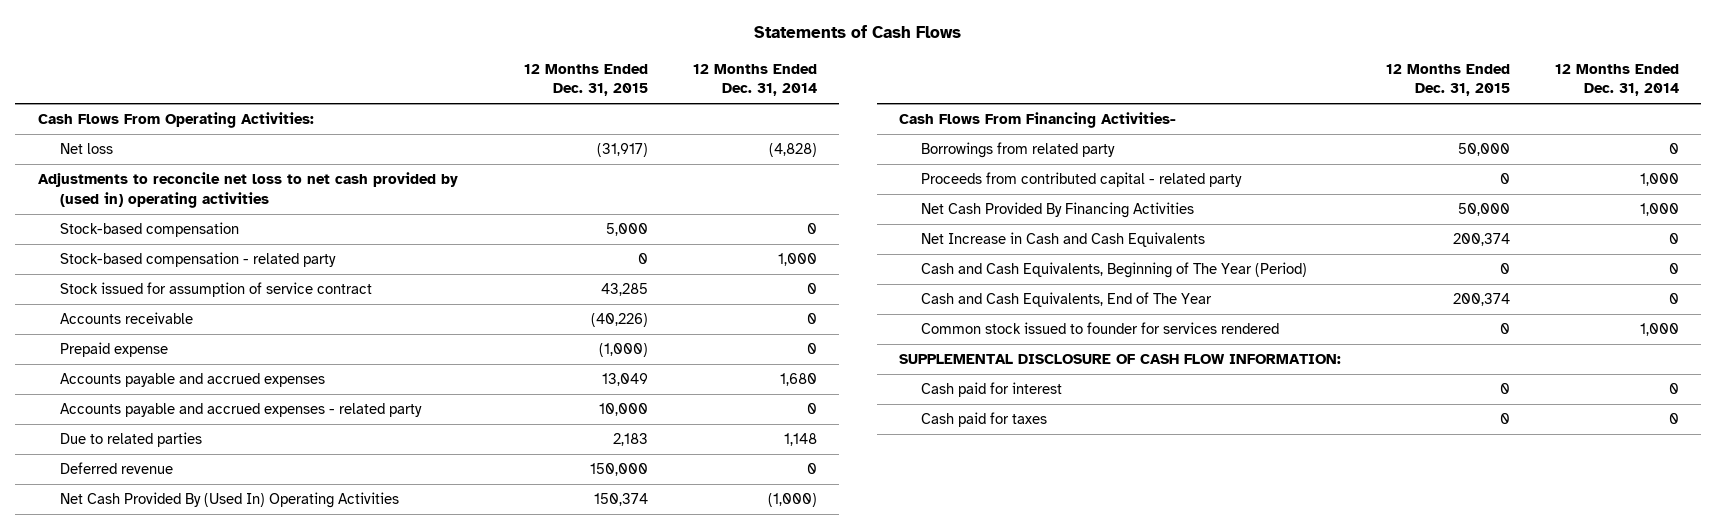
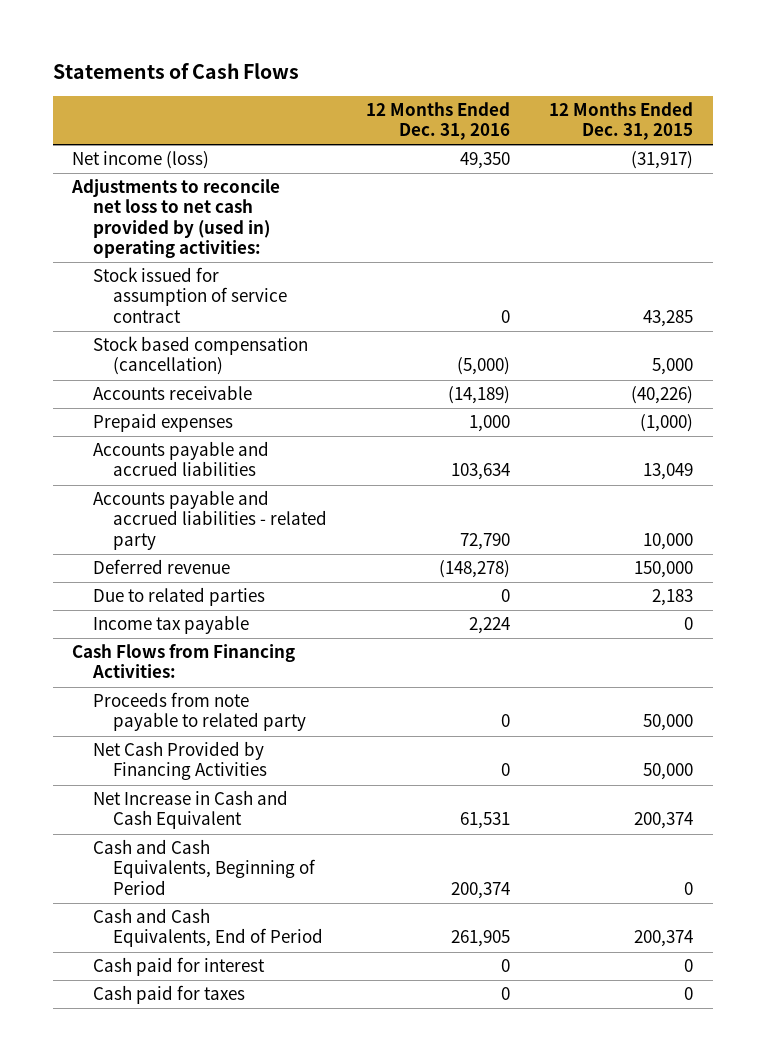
[692,63,817,96] 12 Months Ended Dec. 31, 2014 -> none
none -> [366,102,511,141] 12 Months Ended Dec. 31, 2016
[37,112,314,129] Cash Flows From Operating Activities: -> none
[59,222,239,238] Stock-based compensation -> none
[59,252,336,268] Stock-based compensation - related party -> none
[59,143,113,155] Net loss -> [72,151,210,170] Net income (loss)
[37,172,458,208] Adjustments to reconcile net loss to net cash provided by (used in) operating activities -> [71,179,281,258] Adjustments to reconcile net loss to net cash provided by (used in) operating activities:
none -> [92,336,308,376] Stock based compensation (cancellation)
[59,342,168,358] Prepaid expense -> [92,413,233,433] Prepaid expenses
[59,373,325,388] Accounts payable and accrued expenses -> [92,441,269,477] Accounts payable and accrued liabilities
[59,403,422,418] Accounts payable and accrued expenses - related party -> [92,490,328,550] Accounts payable and accrued liabilities - related party
[59,492,399,509] Net Cash Provided By (Used In) Operating Activities -> none
[921,142,1116,159] Borrowings from related party -> none
[921,172,1243,188] Proceeds from contributed capital - related party -> none
[921,322,1280,335] Common stock issued to founder for services rendered -> none
[899,354,1342,365] SUPPLEMENTAL DISCLOSURE OF CASH FLOW INFORMATION: -> none
[59,432,202,448] Due to related parties -> [92,587,265,607] Due to related parties
none -> [92,615,249,635] Income tax payable
[899,112,1177,129] Cash Flows From Financing Activities- -> [72,644,296,679] Cash Flows from Financing Activities:
none -> [92,692,307,732] Proceeds from note payable to related party
[921,202,1195,219] Net Cash Provided By Financing Activities -> [92,741,268,781] Net Cash Provided by Financing Activities
[921,232,1206,248] Net Increase in Cash and Cash Equivalents -> [92,790,288,830] Net Increase in Cash and Cash Equivalent
[921,262,1308,279] Cash and Cash Equivalents, Beginning of The Year (Period) -> [92,839,317,895] Cash and Cash Equivalents, Beginning of Period
[921,292,1213,308] Cash and Cash Equivalents, End of The Year -> [92,908,324,948] Cash and Cash Equivalents, End of Period

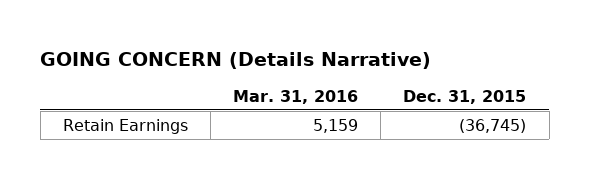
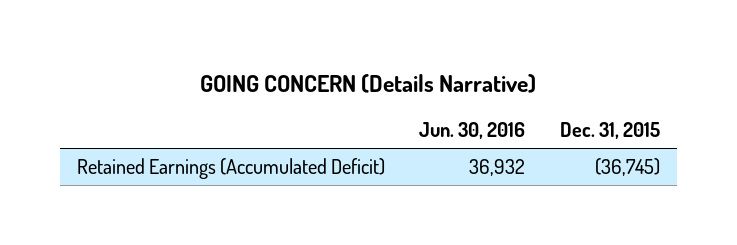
[233,89,359,104] Mar. 31, 2016 -> none
none -> [419,122,526,140] Jun. 30, 2016
[63,118,189,134] Retain Earnings -> [77,158,386,180] Retained Earnings (Accumulated Deficit)

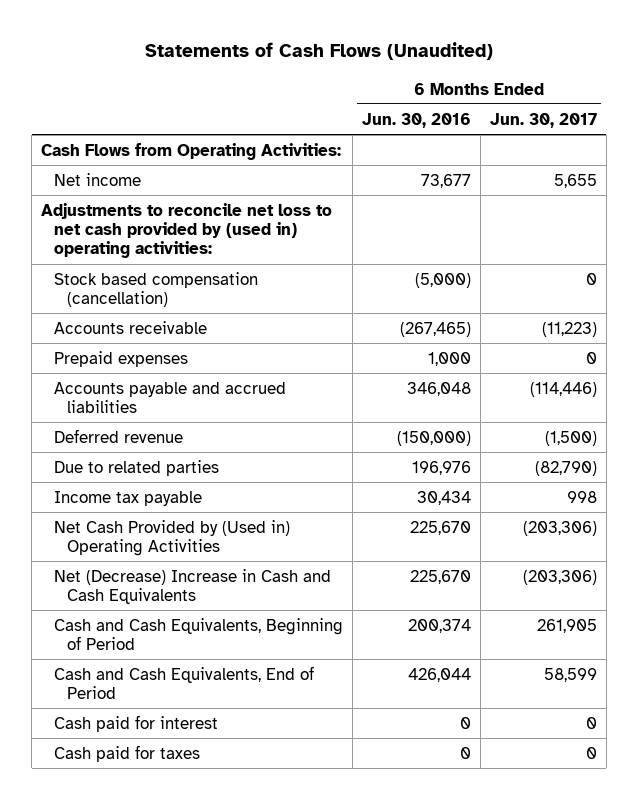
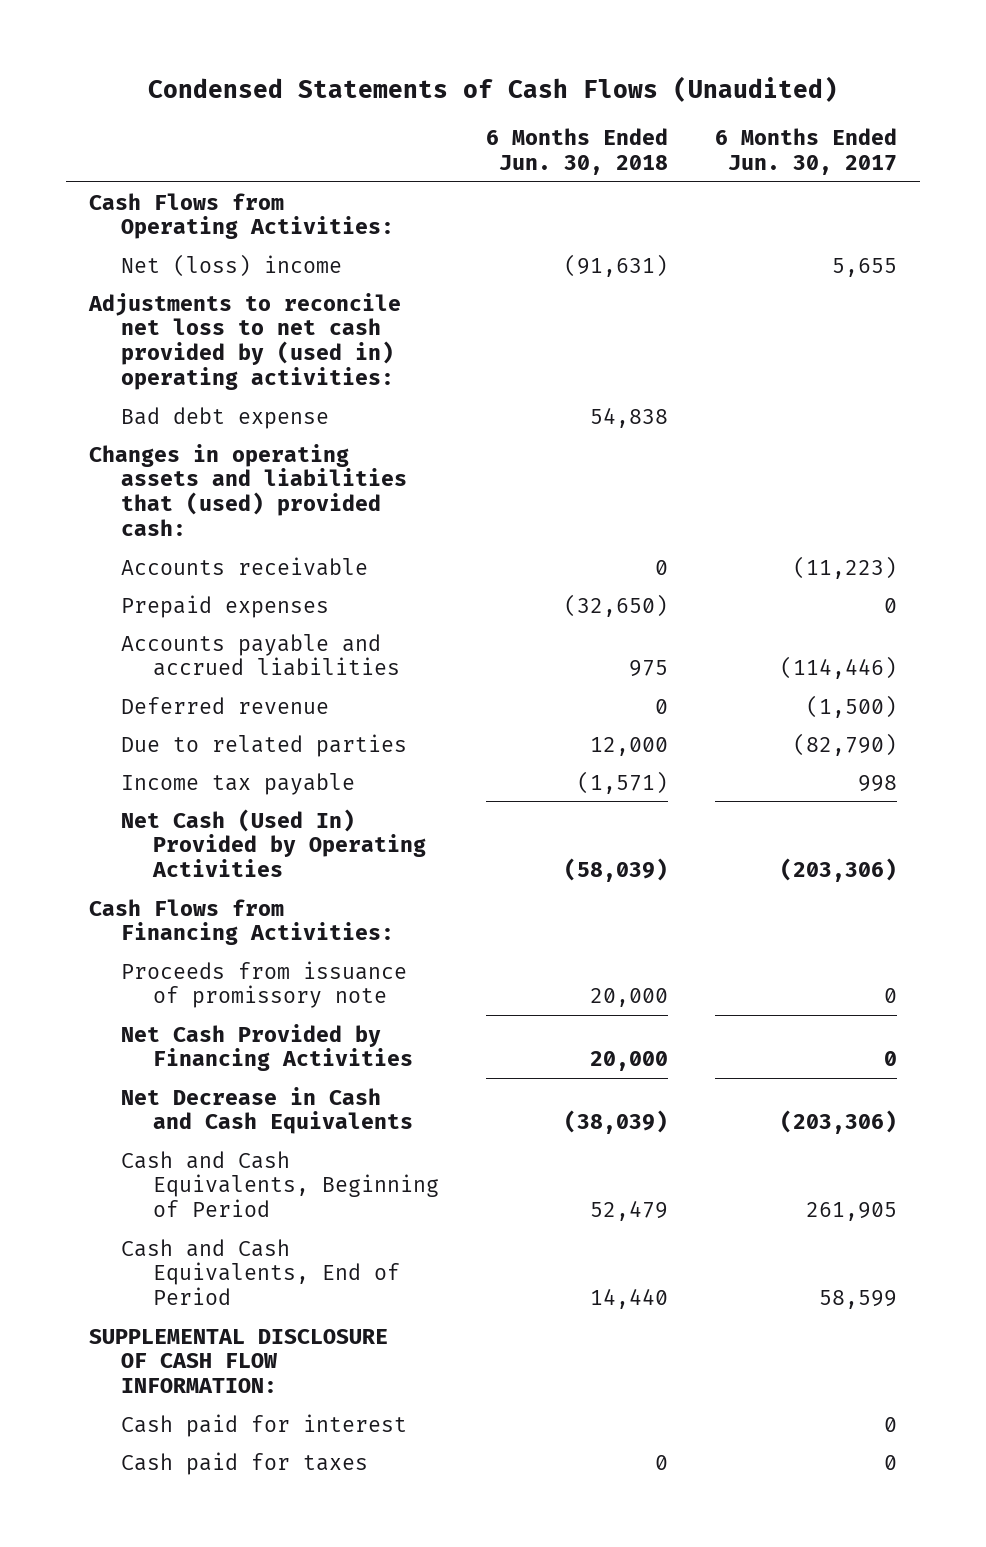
[144,42,493,61] Statements of Cash Flows (Unaudited) -> [147,75,838,102] Condensed Statements of Cash Flows (Unaudited)
[362,112,472,128] Jun. 30, 2016 -> none
none -> [485,128,668,176] 6 Months Ended Jun. 30, 2018
[54,172,142,186] Net income -> [120,253,342,277] Net (loss) income
[54,271,259,307] Stock based compensation (cancellation) -> none
none -> [120,406,329,429] Bad debt expense
none -> [89,443,407,536] Changes in operating assets and liabilities that (used) provided cash:
[54,519,291,556] Net Cash Provided by (Used in) Operating Activities -> [120,808,426,878] Net Cash (Used In) Provided by Operating Activities
none -> [89,898,394,946] Cash Flows from Financing Activities:
none -> [120,960,407,1009] Proceeds from issuance of promissory note
none -> [120,1023,413,1072] Net Cash Provided by Financing Activities
[54,568,332,604] Net (Decrease) Increase in Cash and Cash Equivalents -> [120,1086,413,1135] Net Decrease in Cash and Cash Equivalents
none -> [89,1328,389,1394] SUPPLEMENTAL DISCLOSURE OF CASH FLOW INFORMATION:

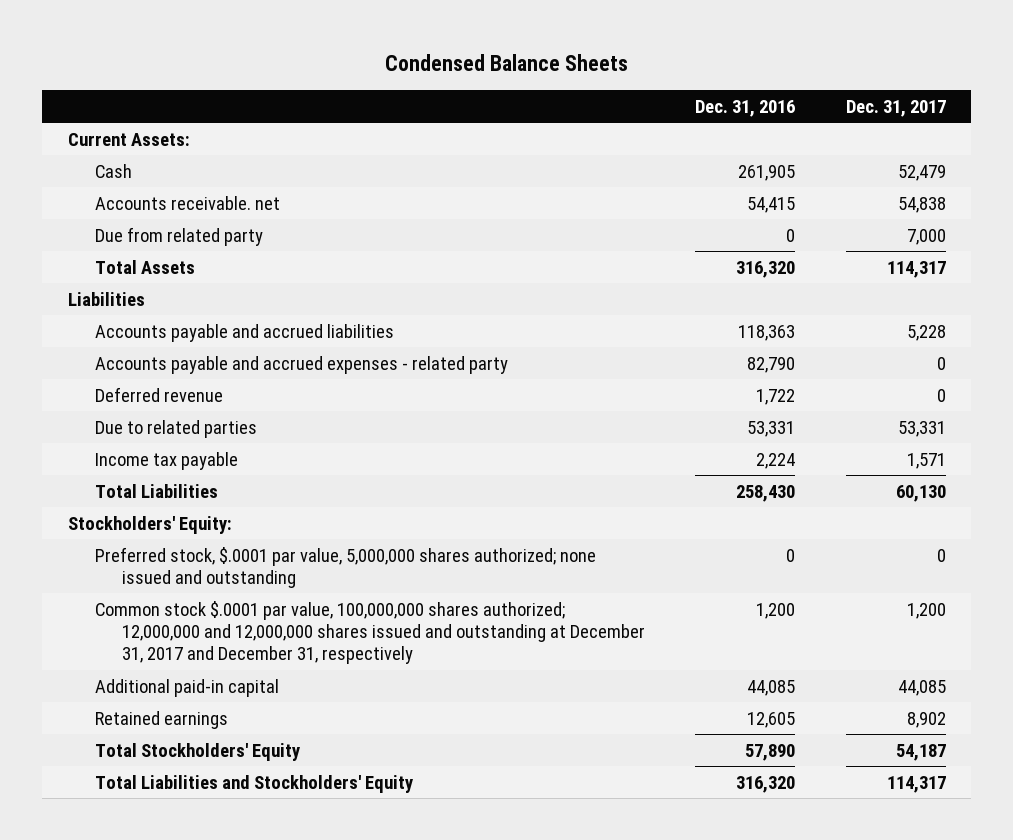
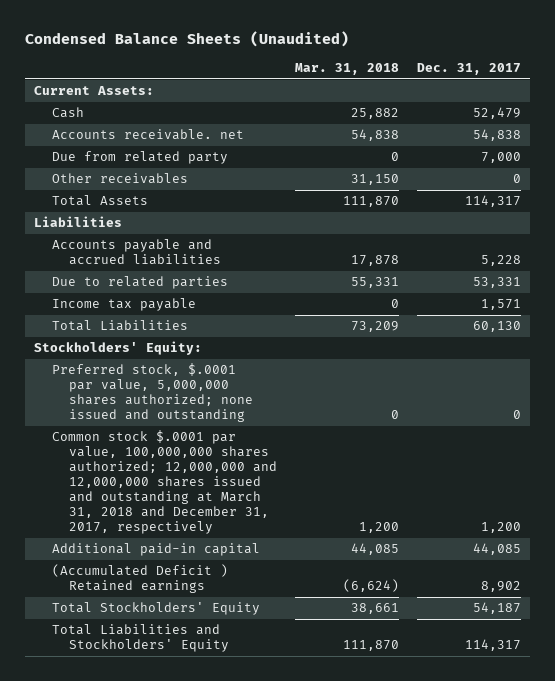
[384,54,628,72] Condensed Balance Sheets -> [24,31,349,48] Condensed Balance Sheets (Unaudited)
[695,99,796,117] Dec. 31, 2016 -> none
none -> [295,63,400,76] Mar. 31, 2018
none -> [51,173,188,185] Other receivables
[94,355,508,374] Accounts payable and accrued expenses - related party -> none
[94,386,223,402] Deferred revenue -> none
[94,600,645,665] Common stock $.0001 par value, 100,000,000 shares authorized; 12,000,000 and 12,000,000 shares issued and outstanding at December 31, 2017 and December 31, respectively -> [51,430,278,535] Common stock $.0001 par value, 100,000,000 shares authorized; 12,000,000 and 12,000,000 shares issued and outstanding at March 31, 2018 and December 31, 2017, respectively
[94,710,228,729] Retained earnings -> [51,564,228,594] (Accumulated Deficit ) Retained earnings

